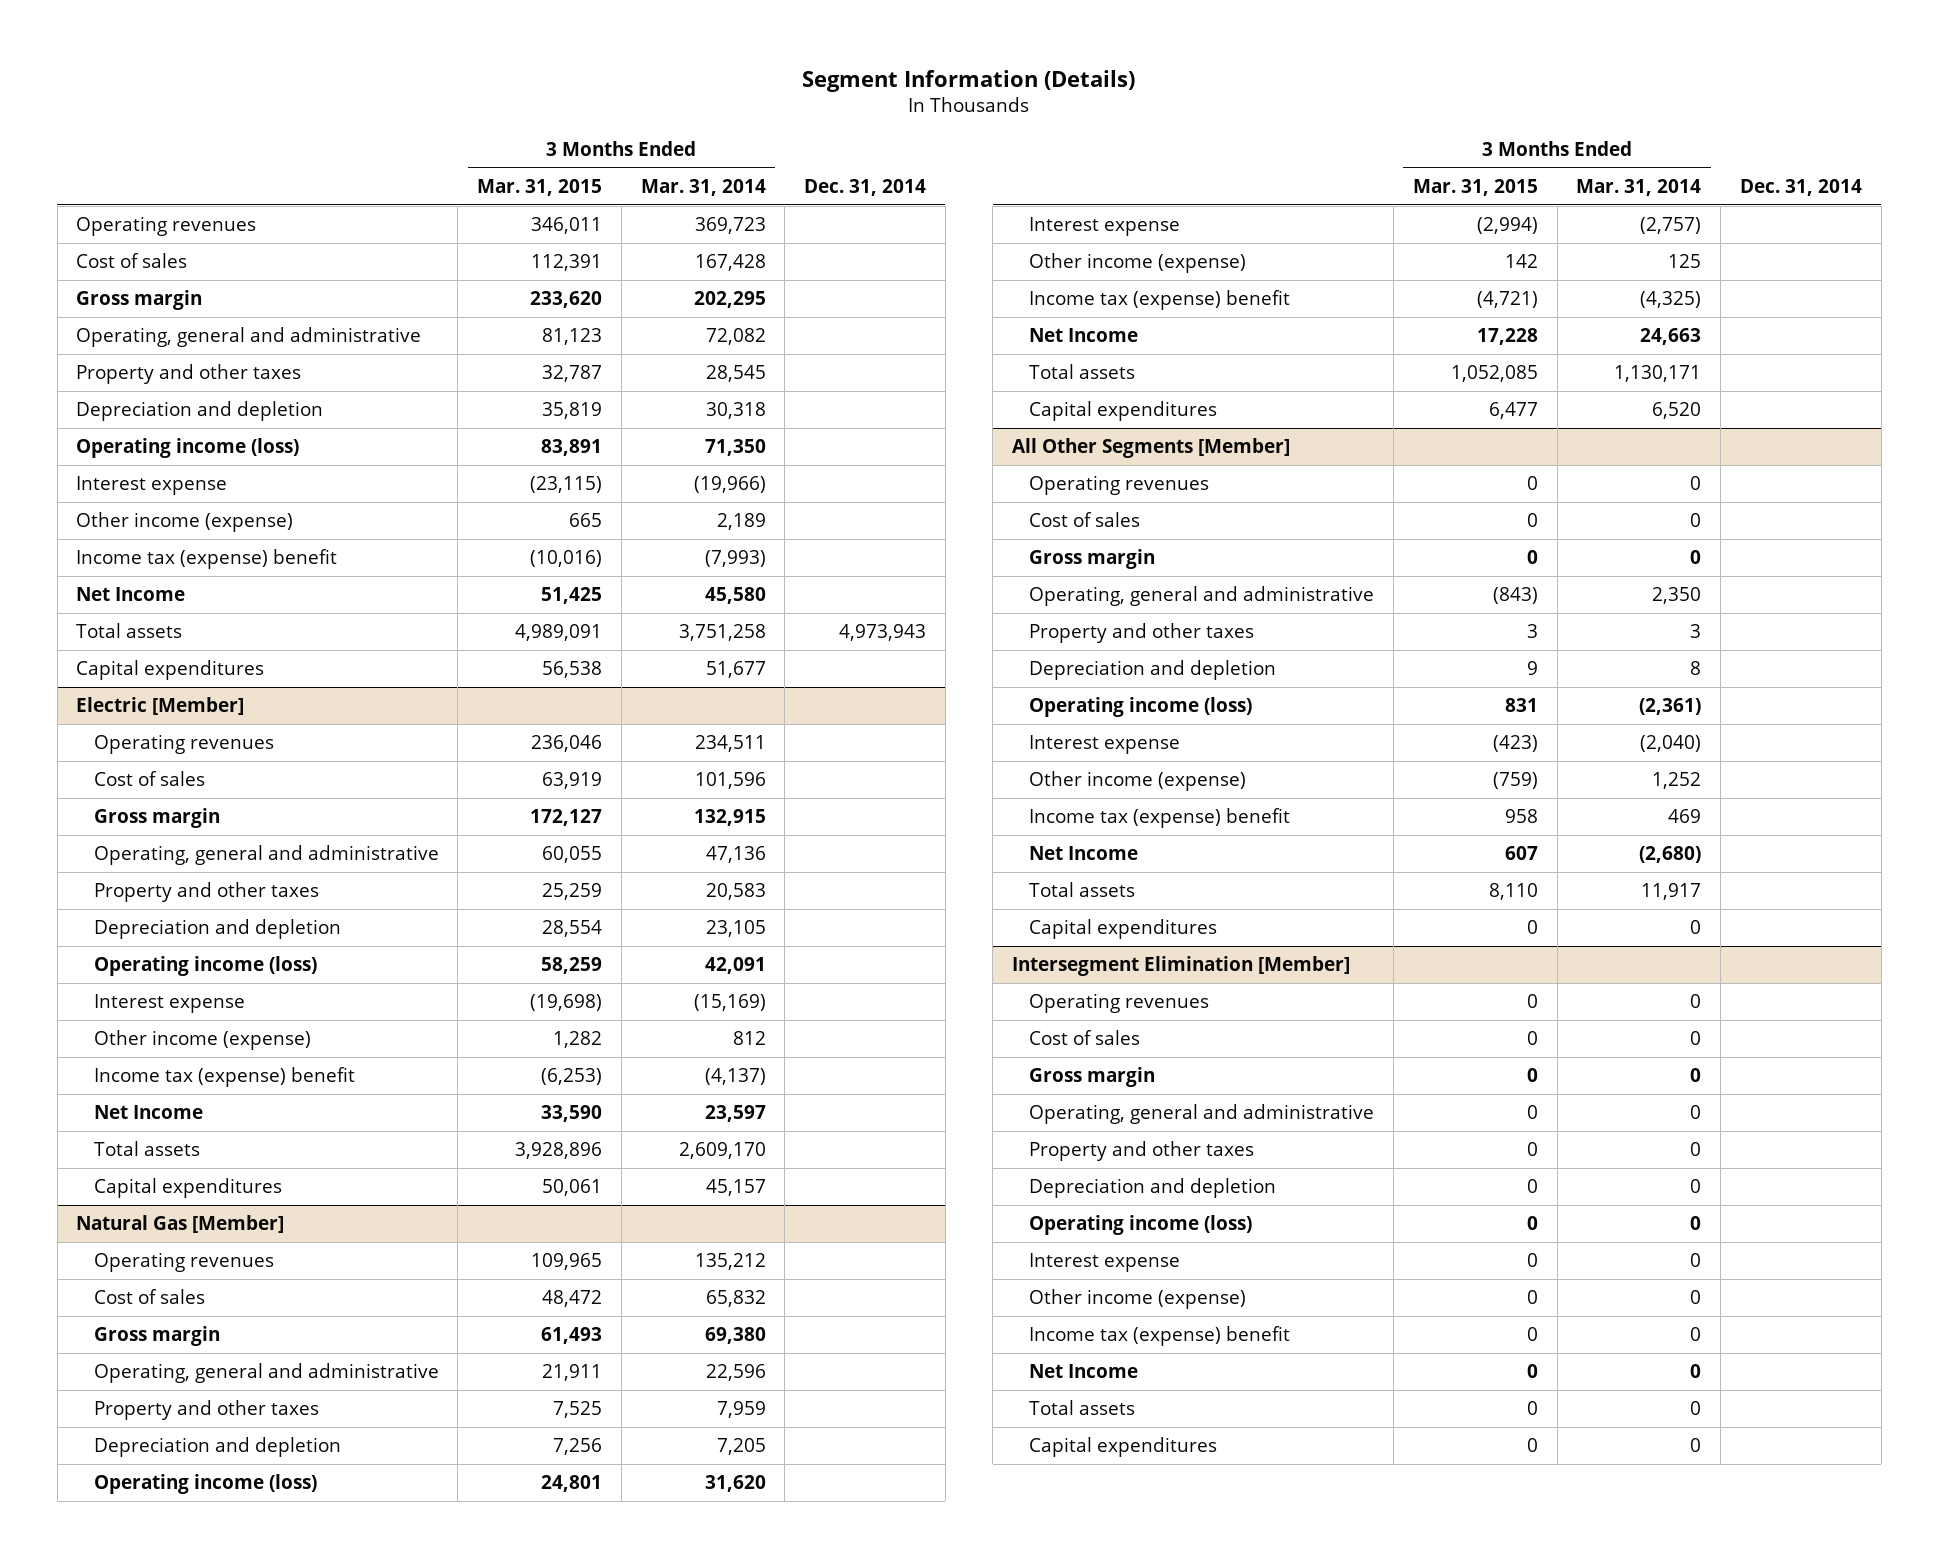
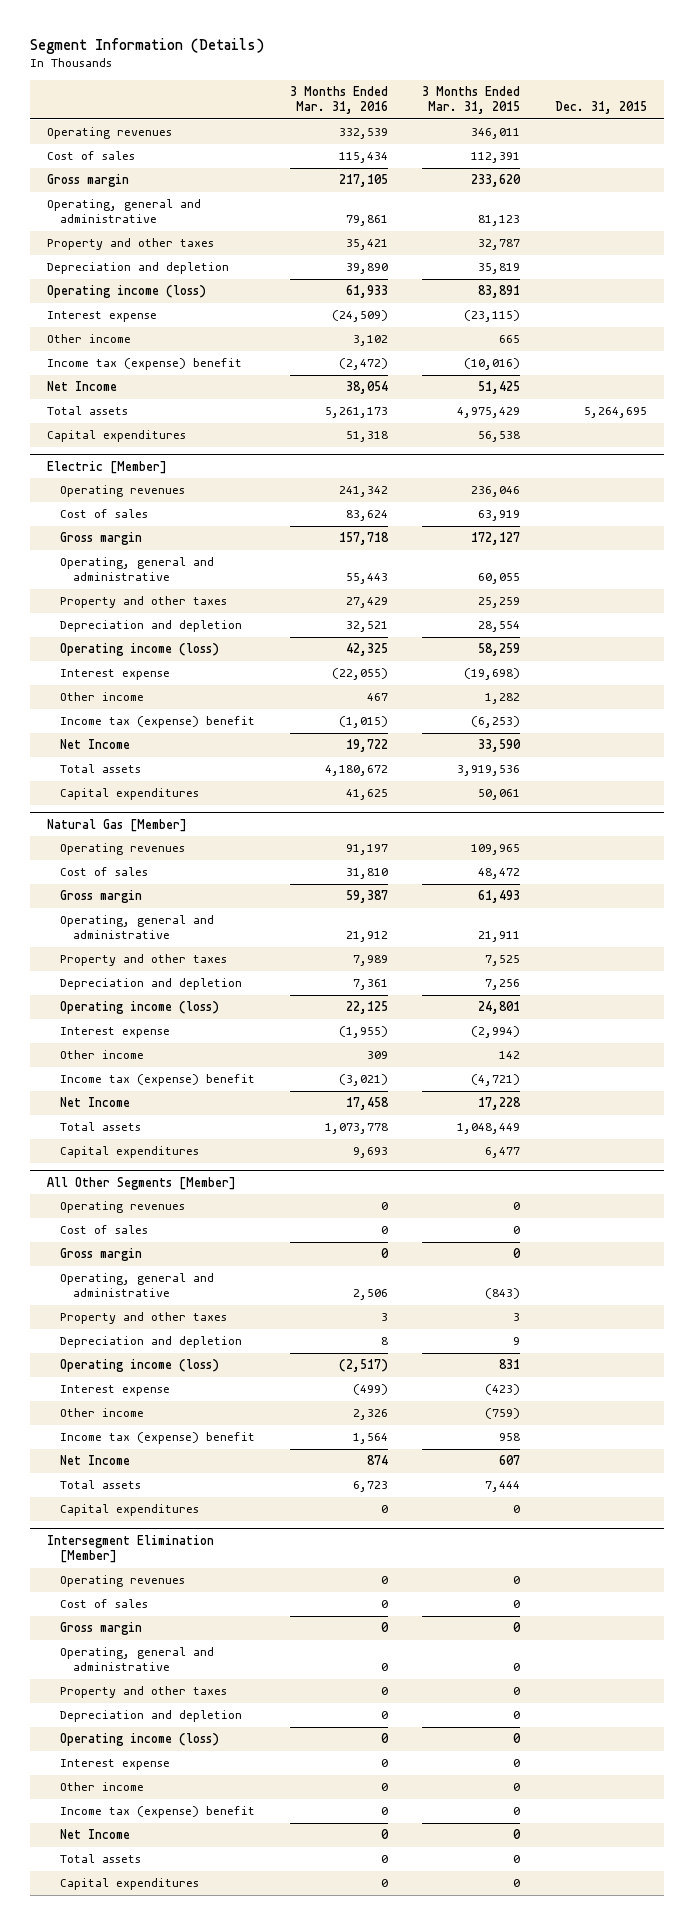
[640,179,766,197] Mar. 31, 2014 -> none
[804,179,927,197] Dec. 31, 2014 -> none
none -> [289,85,388,114] 3 Months Ended Mar. 31, 2016
none -> [554,100,647,114] Dec. 31, 2015
[76,512,294,533] Other income (expense) -> [47,334,132,344] Other income
[515,624,603,642] 4,989,091 -> [457,407,521,419] 4,975,429
[93,1030,311,1051] Other income (expense) -> [59,692,144,702] Other income
[515,1142,603,1160] 3,928,896 -> [457,765,521,777] 3,919,536
[1029,253,1247,274] Other income (expense) -> [59,1050,144,1060] Other income
[1450,365,1538,383] 1,052,085 -> [457,1123,521,1135] 1,048,449
[1029,771,1247,792] Other income (expense) -> [59,1408,144,1418] Other income
[1488,883,1538,901] 8,110 -> [485,1481,521,1493] 7,444
[1029,1289,1247,1310] Other income (expense) -> [59,1782,144,1792] Other income

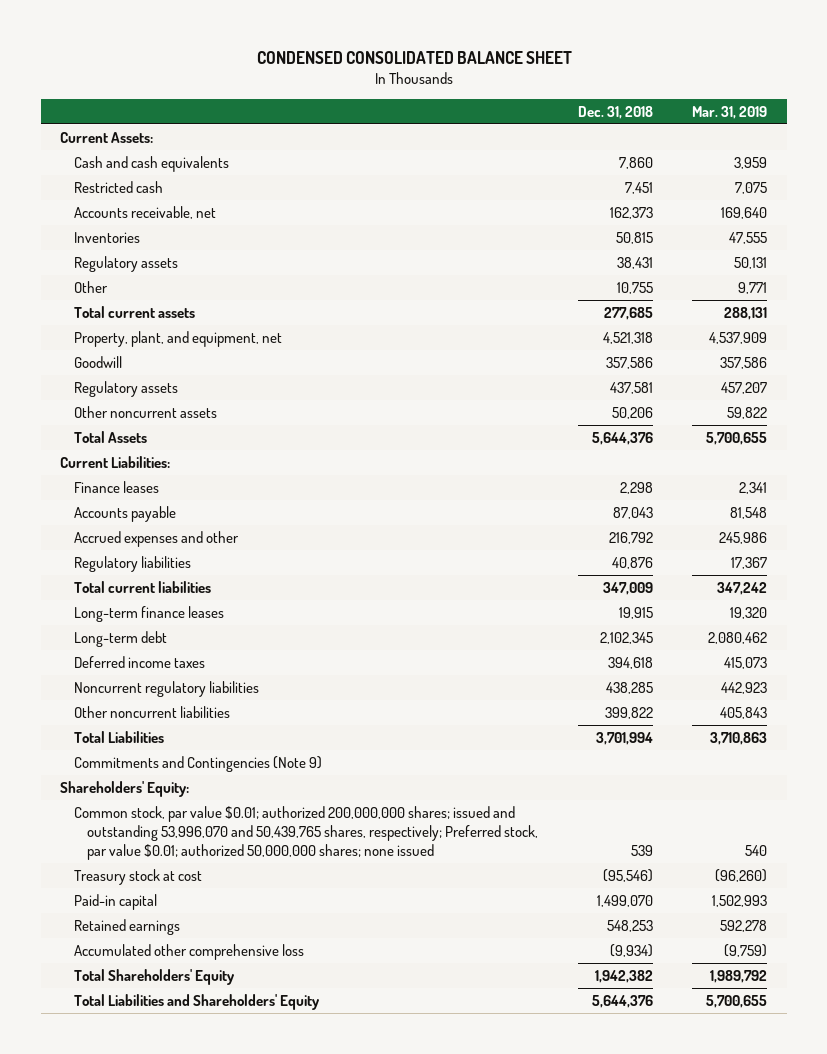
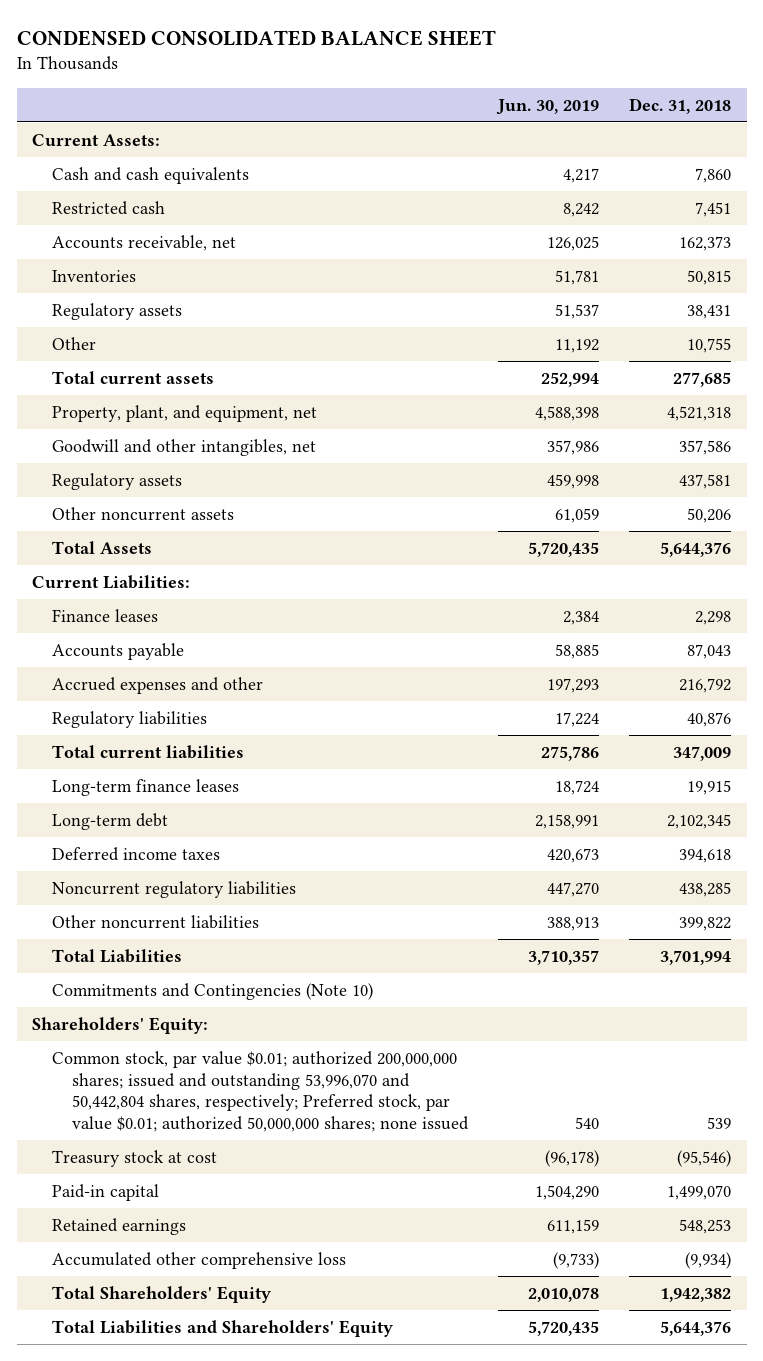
[691,105,767,119] Mar. 31, 2019 -> none
none -> [495,98,599,115] Jun. 30, 2019
[73,355,122,368] Goodwill -> [51,438,316,456] Goodwill and other intangibles, net
[73,755,322,772] Commitments and Contingencies (Note 9) -> [51,982,373,1000] Commitments and Contingencies (Note 10)
[73,805,539,860] Common stock, par value $0.01; authorized 200,000,000 shares; issued and outstanding 53,996,070 and 50,439,765 shares, respectively; Preferred stock, par value $0.01; authorized 50,000,000 shares; none issued -> [51,1050,469,1132] Common stock, par value $0.01; authorized 200,000,000 shares; issued and outstanding 53,996,070 and 50,442,804 shares, respectively; Preferred stock, par value $0.01; authorized 50,000,000 shares; none issued

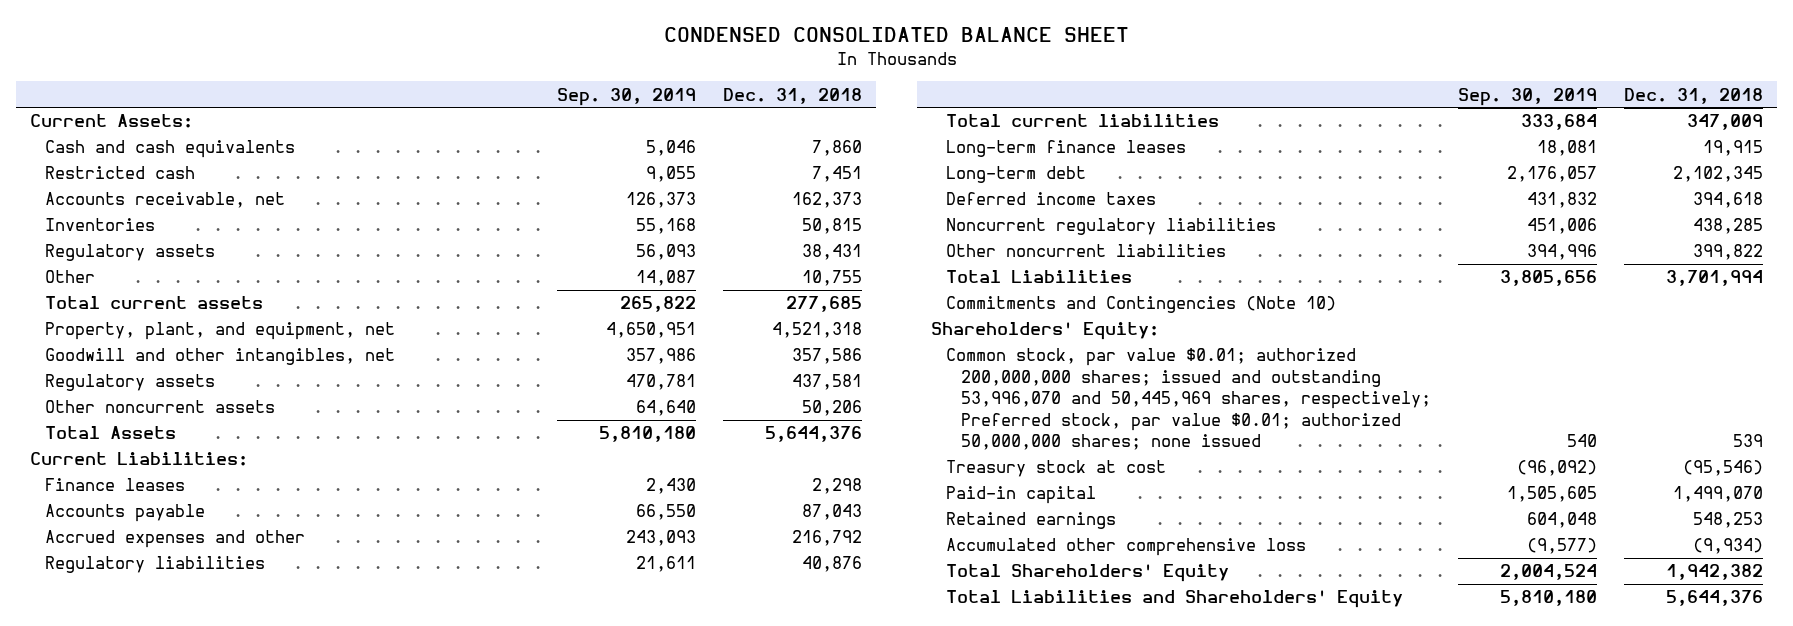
[495,98,599,115] Jun. 30, 2019 -> none
none -> [556,87,696,106] Sep. 30, 2019
[51,1050,469,1132] Common stock, par value $0.01; authorized 200,000,000 shares; issued and outstanding 53,996,070 and 50,442,804 shares, respectively; Preferred stock, par value $0.01; authorized 50,000,000 shares; none issued -> [945,348,1431,451] Common stock, par value $0.01; authorized 200,000,000 shares; issued and outstanding 53,996,070 and 50,445,969 shares, respectively; Preferred stock, par value $0.01; authorized 50,000,000 shares; none issued

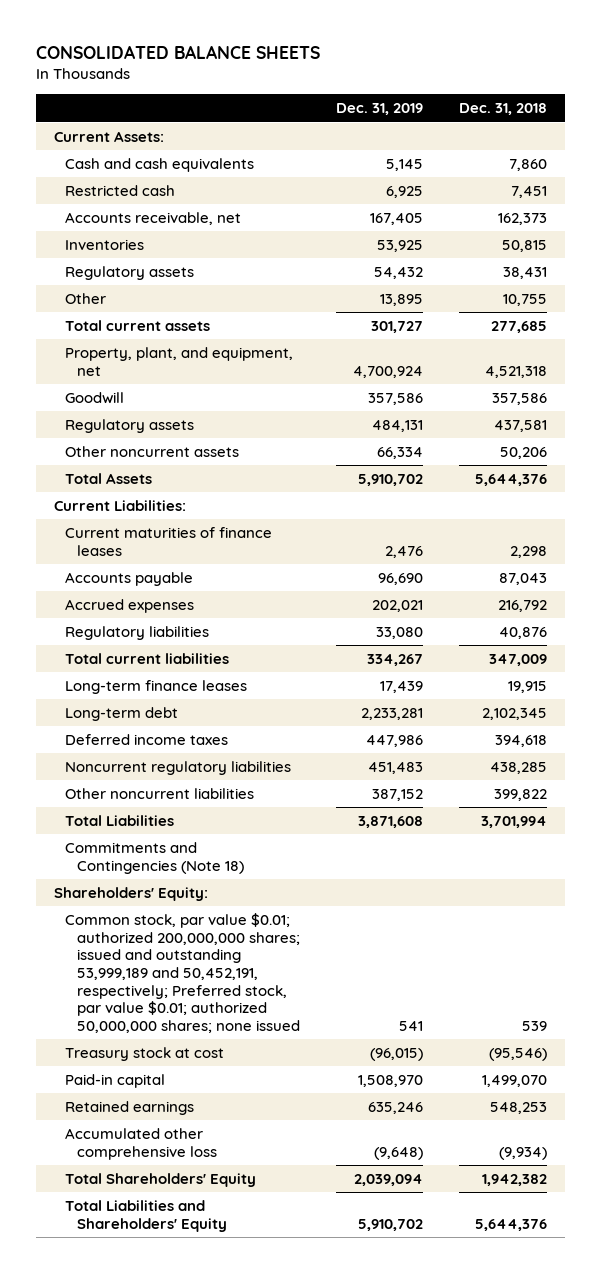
[663,27,1129,43] CONDENSED CONSOLIDATED BALANCE SHEET -> [35,45,320,60] CONSOLIDATED BALANCE SHEETS
[556,87,696,106] Sep. 30, 2019 -> none
none -> [335,103,423,116] Dec. 31, 2019
[44,348,395,366] Goodwill and other intangibles, net -> [65,391,125,404] Goodwill
[44,478,185,492] Finance leases -> [65,526,273,556] Current maturities of finance leases
[44,530,305,549] Accrued expenses and other -> [65,598,195,613] Accrued expenses
[945,296,1336,314] Commitments and Contingencies (Note 10) -> [65,841,244,874] Commitments and Contingencies (Note 18)
[945,348,1431,451] Common stock, par value $0.01; authorized 200,000,000 shares; issued and outstanding 53,996,070 and 50,445,969 shares, respectively; Preferred stock, par value $0.01; authorized 50,000,000 shares; none issued -> [65,912,300,1033] Common stock, par value $0.01; authorized 200,000,000 shares; issued and outstanding 53,999,189 and 50,452,191, respectively; Preferred stock, par value $0.01; authorized 50,000,000 shares; none issued

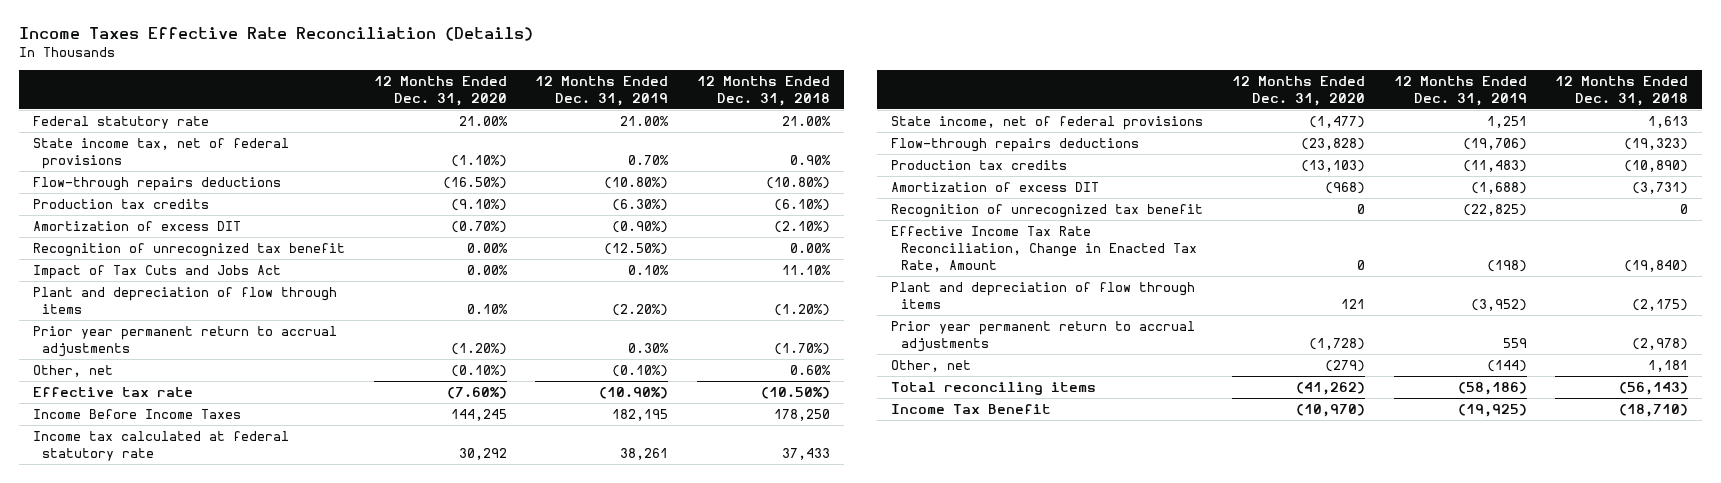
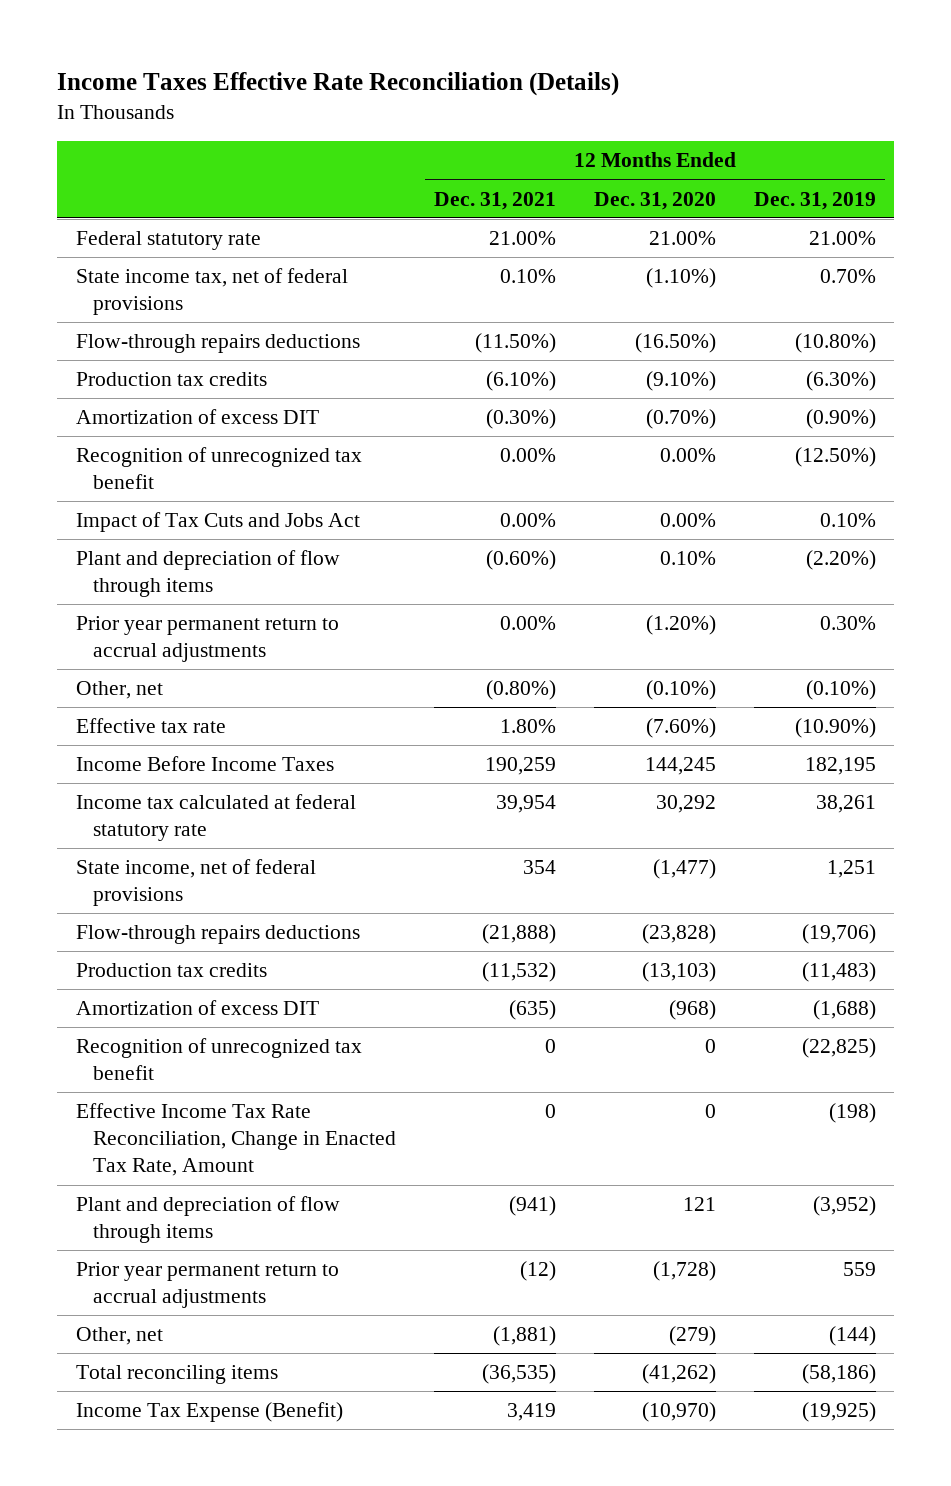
[697,76,831,106] 12 Months Ended Dec. 31, 2018 -> none
none -> [434,191,557,210] Dec. 31, 2021
[891,404,1052,415] Income Tax Benefit -> [75,1402,343,1423] Income Tax Expense (Benefit)

